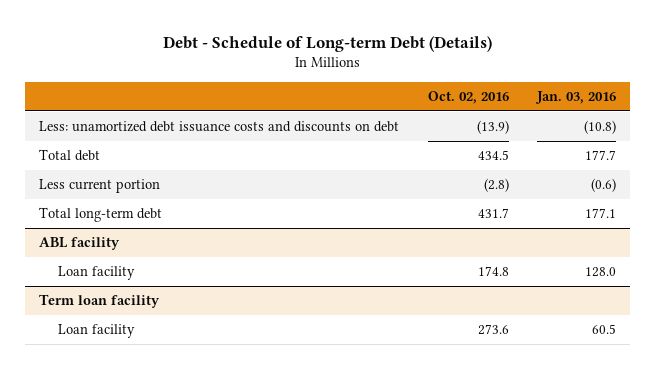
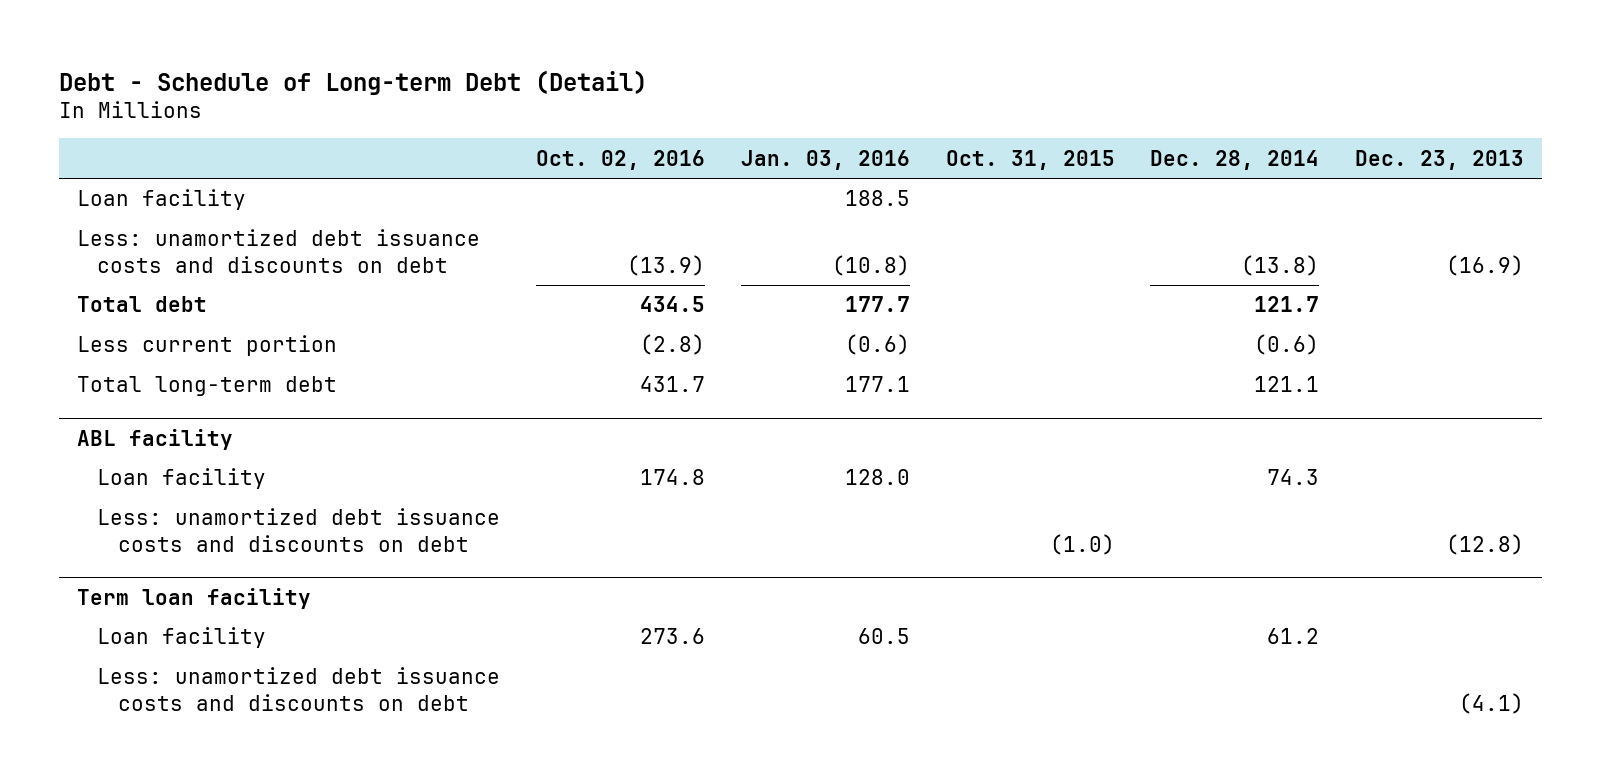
[162,35,492,52] Debt - Schedule of Long-term Debt (Details) -> [58,69,647,95] Debt - Schedule of Long-term Debt (Detail)
none -> [945,149,1115,170] Oct. 31, 2015
none -> [1150,149,1320,170] Dec. 28, 2014
none -> [1355,149,1525,170] Dec. 23, 2013
none -> [76,189,246,211] Loan facility
none -> [97,508,501,552] Less: unamortized debt issuance costs and discounts on debt
none -> [97,667,501,711] Less: unamortized debt issuance costs and discounts on debt

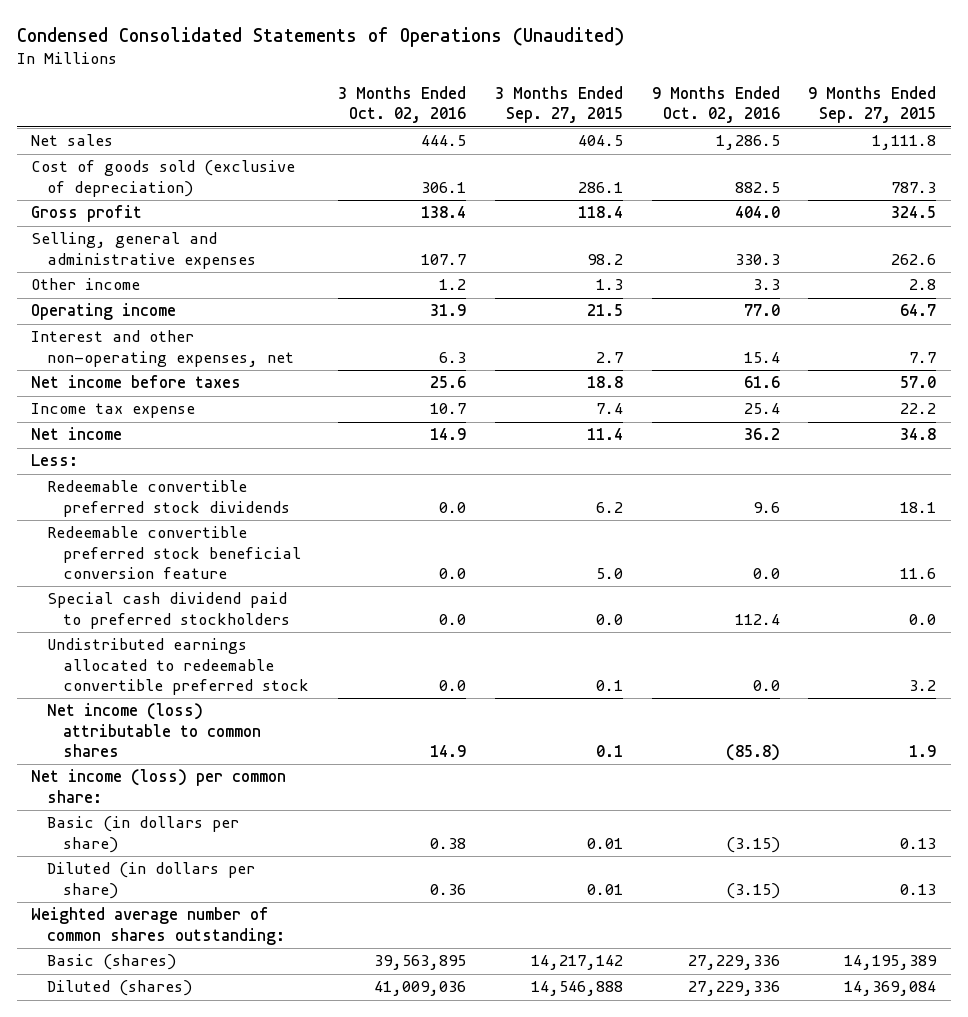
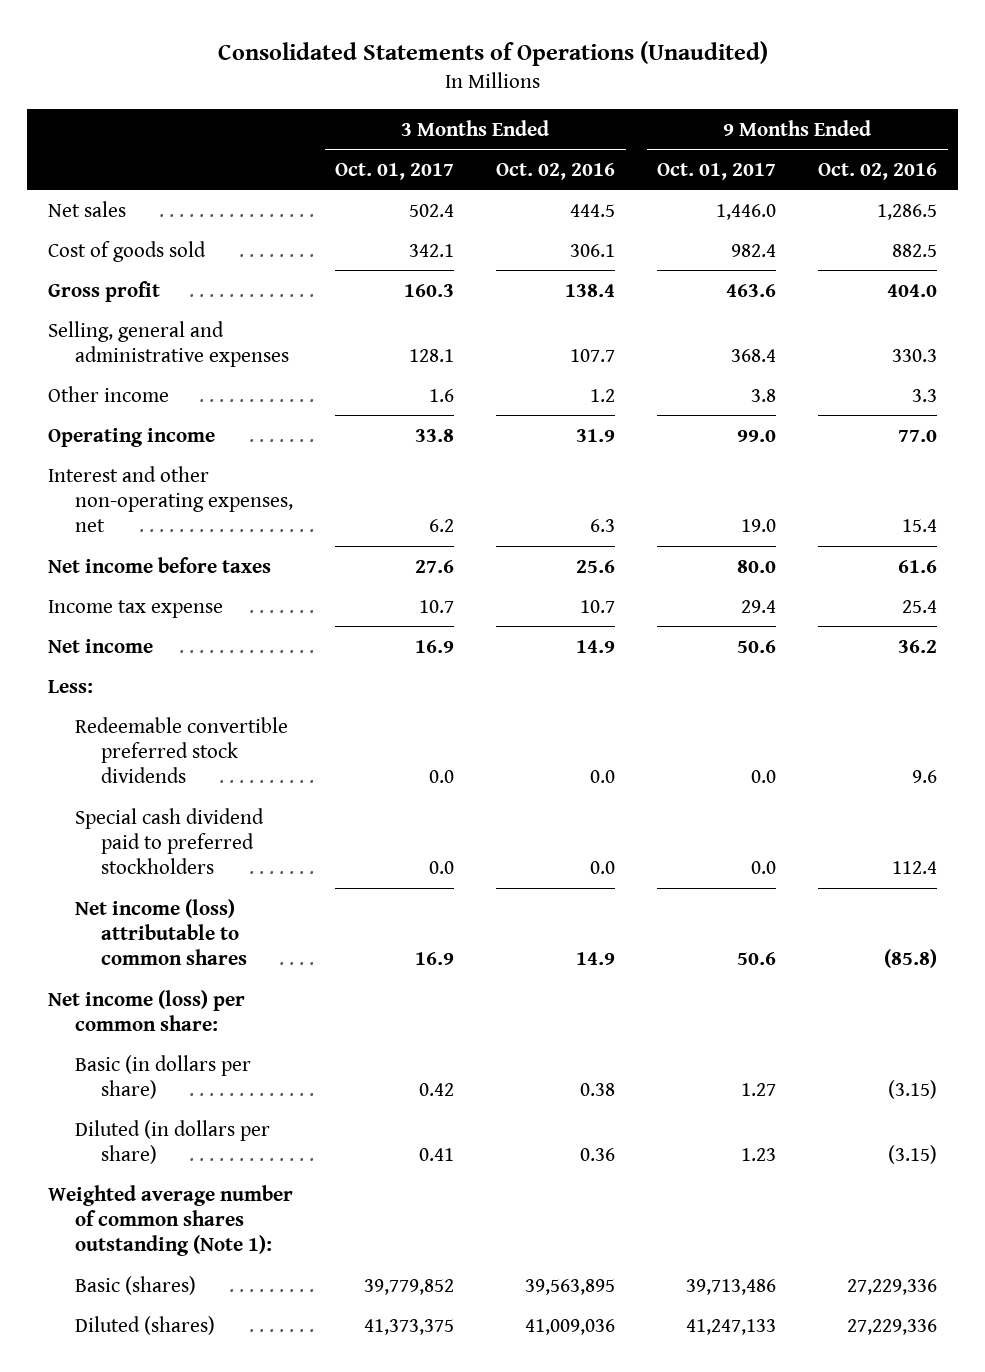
[16,27,624,48] Condensed Consolidated Statements of Operations (Unaudited) -> [217,40,768,66] Consolidated Statements of Operations (Unaudited)
[494,86,623,124] 3 Months Ended Sep. 27, 2015 -> none
[808,86,937,124] 9 Months Ended Sep. 27, 2015 -> none
none -> [335,162,455,180] Oct. 01, 2017
none -> [657,162,777,180] Oct. 01, 2017
[31,160,296,197] Cost of goods sold (exclusive of depreciation) -> [48,240,207,262] Cost of goods sold
[47,526,301,579] Redeemable convertible preferred stock beneficial conversion feature -> none
[47,638,309,695] Undistributed earnings allocated to redeemable convertible preferred stock -> none
[31,907,286,945] Weighted average number of common shares outstanding: -> [48,1184,294,1256] Weighted average number of common shares outstanding (Note 1):

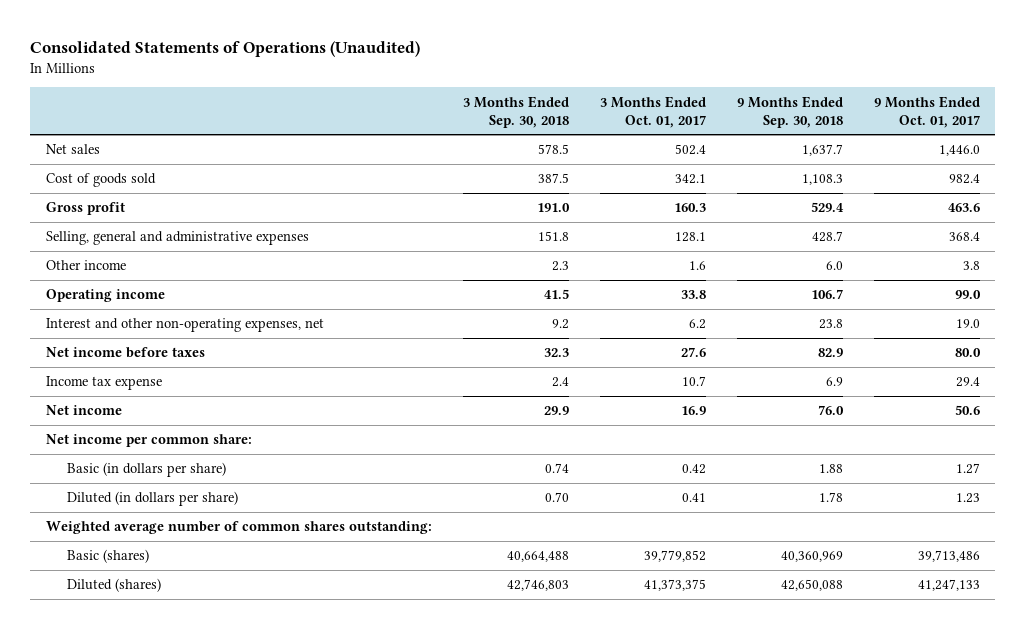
[496,162,616,180] Oct. 02, 2016 -> none
[818,162,938,180] Oct. 02, 2016 -> none
none -> [462,95,569,128] 3 Months Ended Sep. 30, 2018
none -> [736,95,843,128] 9 Months Ended Sep. 30, 2018
[48,679,94,693] Less: -> none
[74,716,288,783] Redeemable convertible preferred stock dividends -> none
[74,807,264,874] Special cash dividend paid to preferred stockholders -> none
[74,898,248,965] Net income (loss) attributable to common shares -> none
[48,989,246,1031] Net income (loss) per common share: -> [45,434,252,448] Net income per common share:
[48,1184,294,1256] Weighted average number of common shares outstanding (Note 1): -> [45,521,432,535] Weighted average number of common shares outstanding:

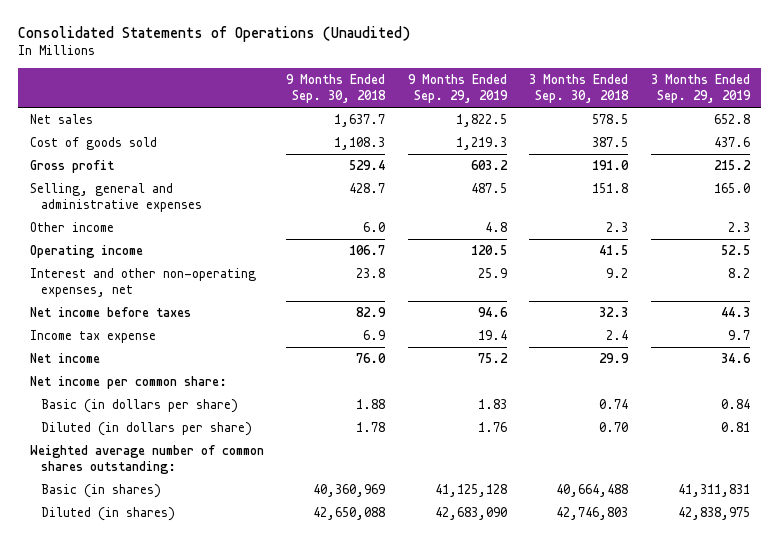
[599,95,706,128] 3 Months Ended Oct. 01, 2017 -> none
[873,95,980,128] 9 Months Ended Oct. 01, 2017 -> none
none -> [407,73,508,104] 9 Months Ended Sep. 29, 2019
none -> [650,73,751,104] 3 Months Ended Sep. 29, 2019
[66,549,149,564] Basic (shares) -> [40,483,161,498] Basic (in shares)
[66,578,161,593] Diluted (shares) -> [40,506,175,521] Diluted (in shares)

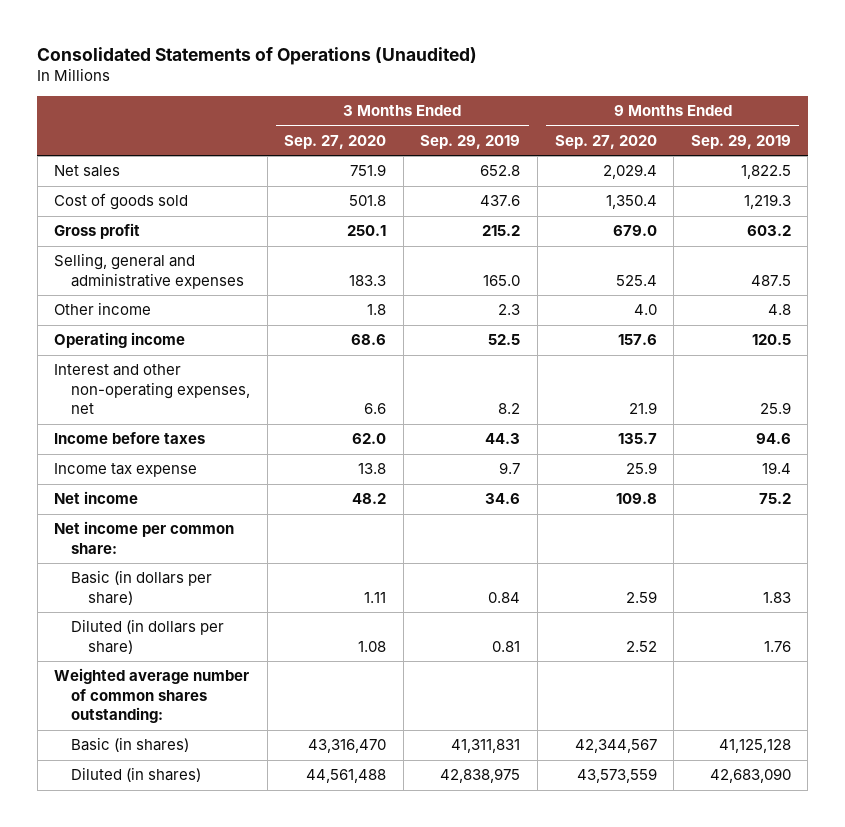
[286,73,387,104] 9 Months Ended Sep. 30, 2018 -> none
[529,73,630,104] 3 Months Ended Sep. 30, 2018 -> none
none -> [284,135,387,150] Sep. 27, 2020
none -> [554,135,657,150] Sep. 27, 2020
[29,306,191,317] Net income before taxes -> [54,432,206,445] Income before taxes

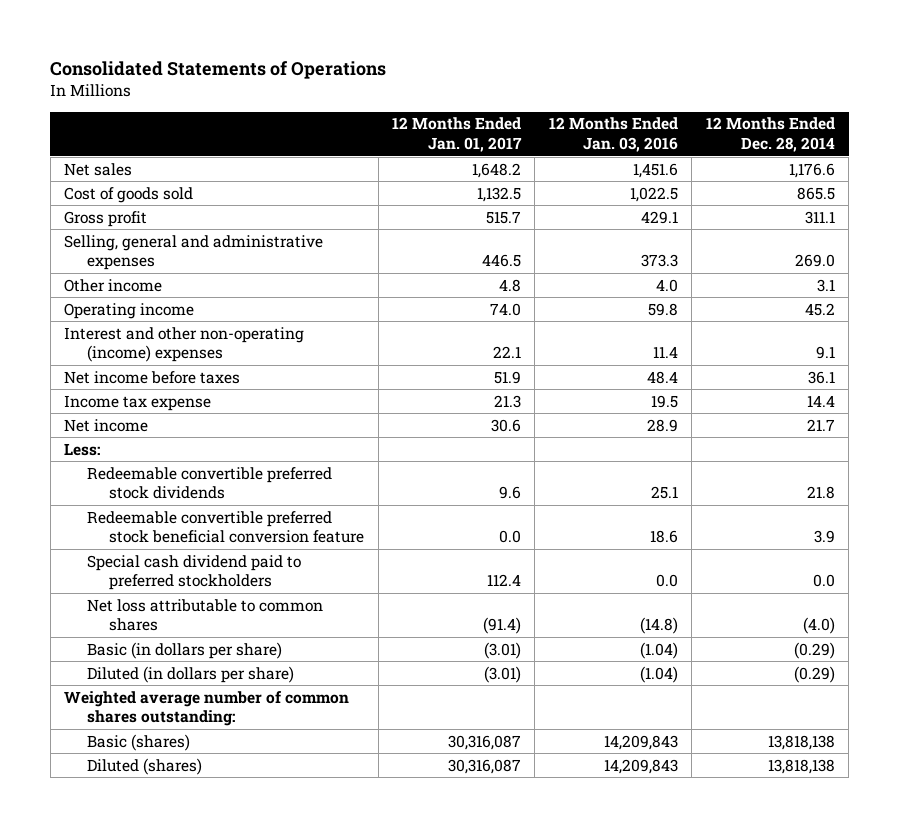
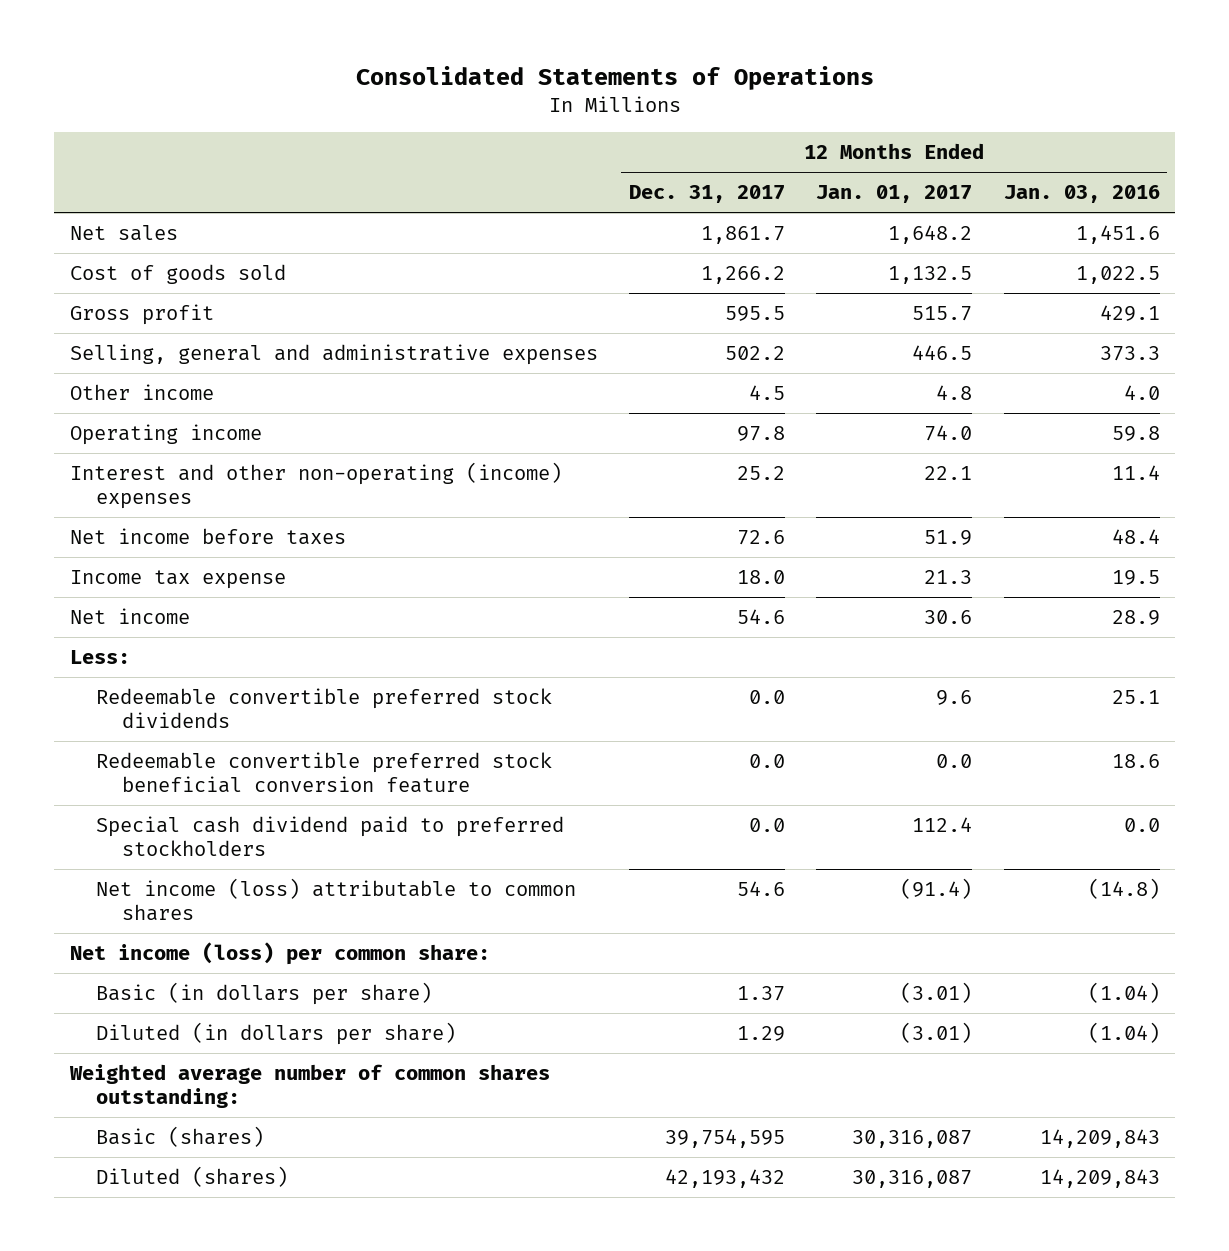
[705,117,835,153] 12 Months Ended Dec. 28, 2014 -> none
none -> [629,185,786,204] Dec. 31, 2017
[86,598,323,632] Net loss attributable to common shares -> [95,877,576,922] Net income (loss) attributable to common shares
none -> [69,941,490,965] Net income (loss) per common share:

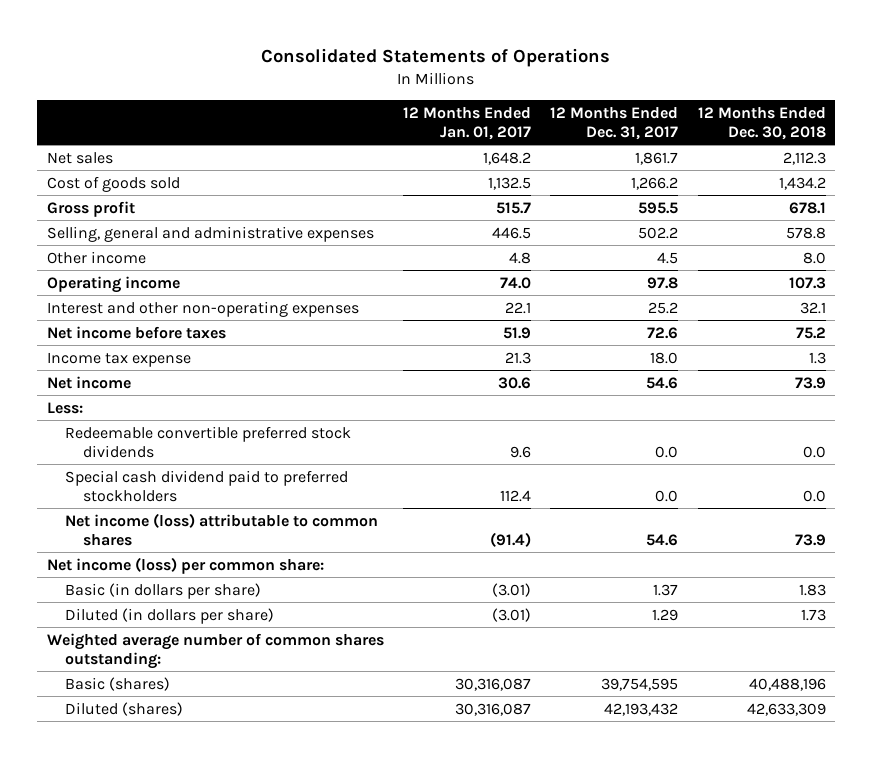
[1003,185,1160,204] Jan. 03, 2016 -> none
none -> [697,106,826,140] 12 Months Ended Dec. 30, 2018
[69,461,562,510] Interest and other non-operating (income) expenses -> [46,300,359,317] Interest and other non-operating expenses
[95,751,552,794] Redeemable convertible preferred stock beneficial conversion feature -> none

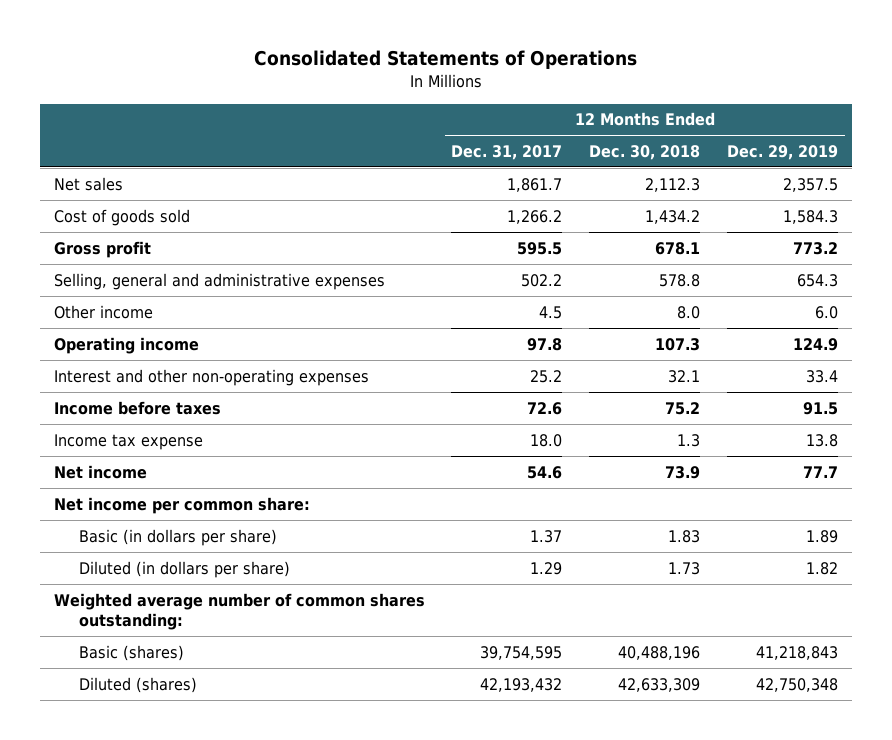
[402,106,531,140] 12 Months Ended Jan. 01, 2017 -> none
none -> [727,144,839,160] Dec. 29, 2019
[46,325,226,339] Net income before taxes -> [53,400,221,415] Income before taxes
[46,401,83,414] Less: -> none
[64,425,351,458] Redeemable convertible preferred stock dividends -> none
[64,469,348,502] Special cash dividend paid to preferred stockholders -> none
[64,512,378,546] Net income (loss) attributable to common shares -> none
[46,556,324,574] Net income (loss) per common share: -> [53,496,310,514] Net income per common share:

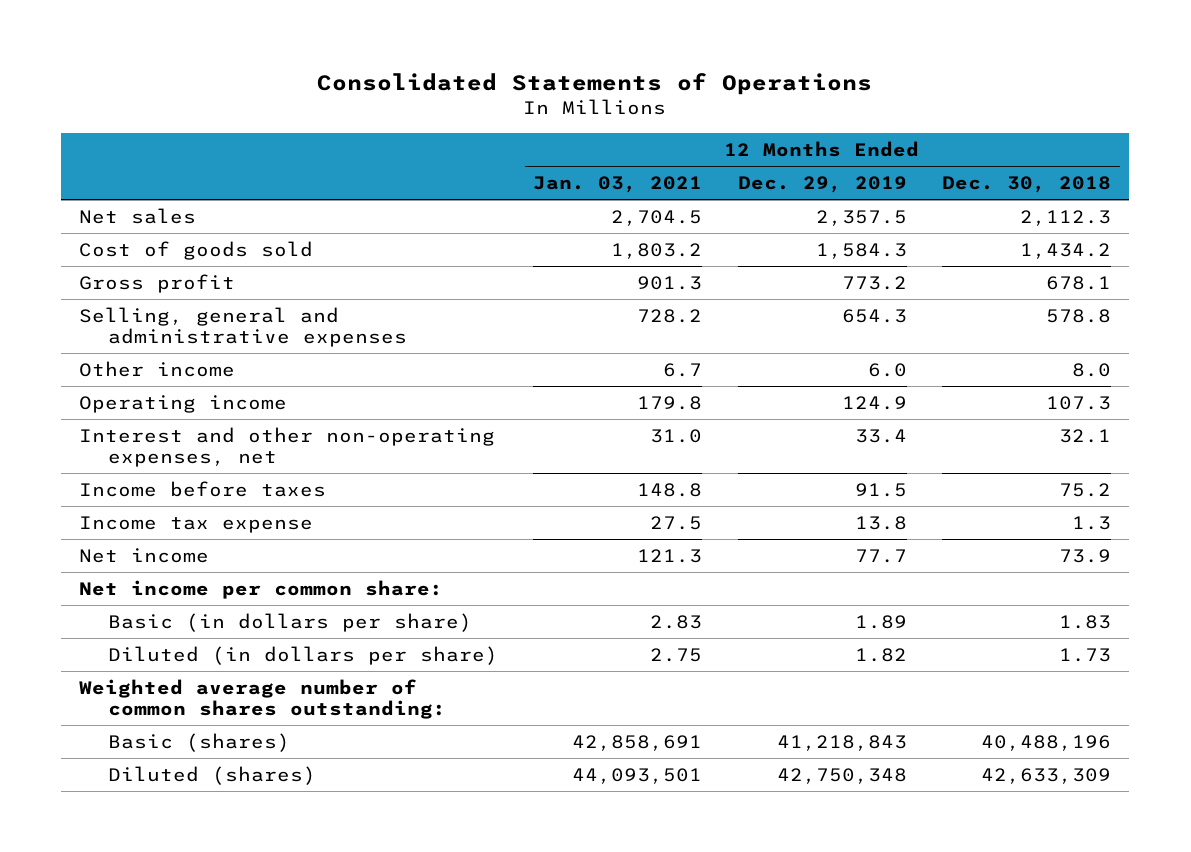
[451,144,563,160] Dec. 31, 2017 -> none
none -> [533,176,703,194] Jan. 03, 2021
[53,368,369,386] Interest and other non-operating expenses -> [79,427,496,468] Interest and other non-operating expenses, net

